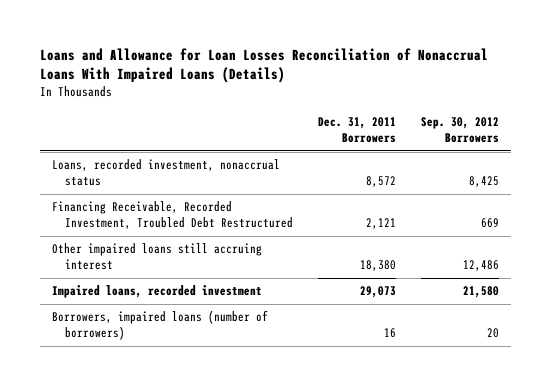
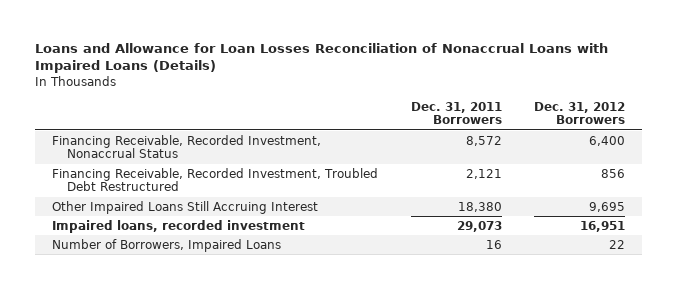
[40,47,489,84] Loans and Allowance for Loan Losses Reconciliation of Nonaccrual Loans With Impaired Loans (Details) -> [35,42,609,74] Loans and Allowance for Loan Losses Reconciliation of Nonaccrual Loans with Impaired Loans (Details)
[420,117,499,144] Sep. 30, 2012 Borrowers -> none
none -> [534,101,626,125] Dec. 31, 2012 Borrowers
[52,159,281,187] Loans, recorded investment, nonaccrual status -> [51,134,321,159] Financing Receivable, Recorded Investment, Nonaccrual Status
[52,243,263,271] Other impaired loans still accruing interest -> [51,200,318,214] Other Impaired Loans Still Accruing Interest
[52,310,269,341] Borrowers, impaired loans (number of borrowers) -> [51,238,281,252] Number of Borrowers, Impaired Loans

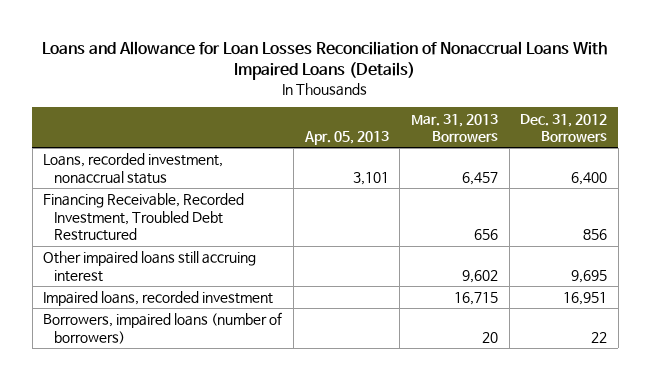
[35,42,609,74] Loans and Allowance for Loan Losses Reconciliation of Nonaccrual Loans with Impaired Loans (Details) -> [42,40,608,81] Loans and Allowance for Loan Losses Reconciliation of Nonaccrual Loans With Impaired Loans (Details)
[410,101,502,125] Dec. 31, 2011 Borrowers -> none
none -> [303,131,389,146] Apr. 05, 2013
none -> [410,113,498,143] Mar. 31, 2013 Borrowers
[51,134,321,159] Financing Receivable, Recorded Investment, Nonaccrual Status -> [43,153,224,184] Loans, recorded investment, nonaccrual status
[51,200,318,214] Other Impaired Loans Still Accruing Interest -> [43,251,257,282] Other impaired loans still accruing interest
[51,238,281,252] Number of Borrowers, Impaired Loans -> [43,312,283,344] Borrowers, impaired loans (number of borrowers)

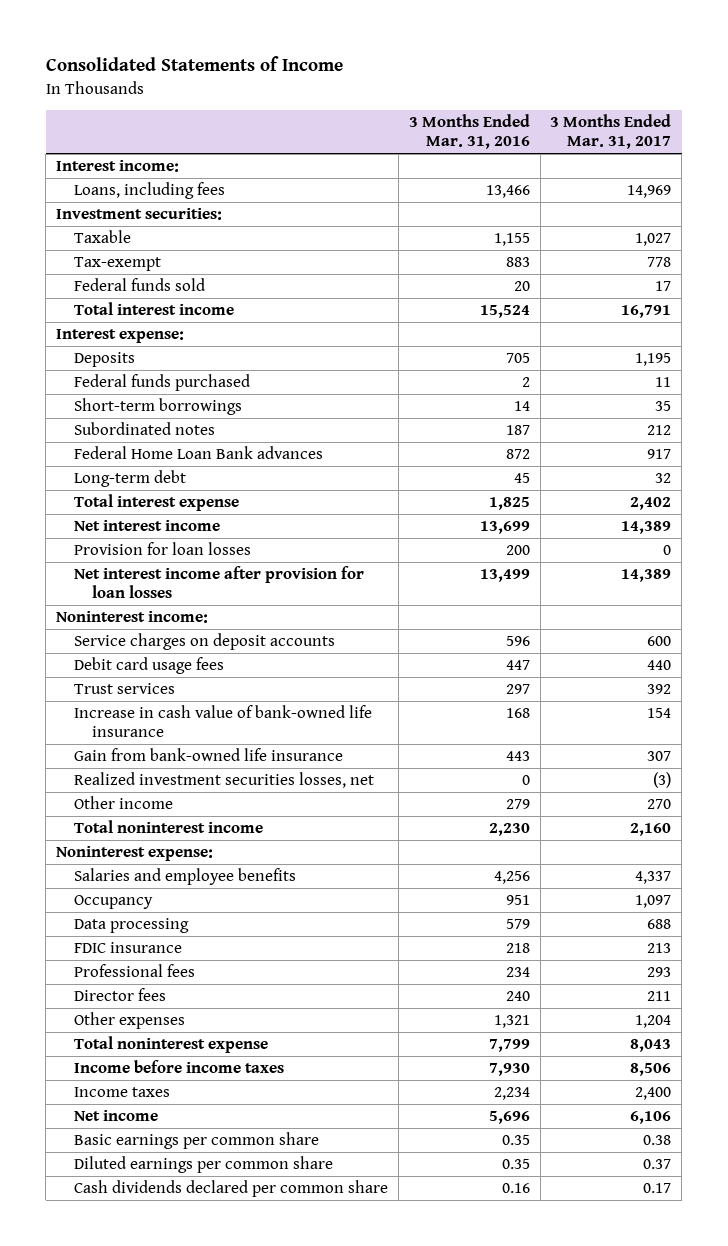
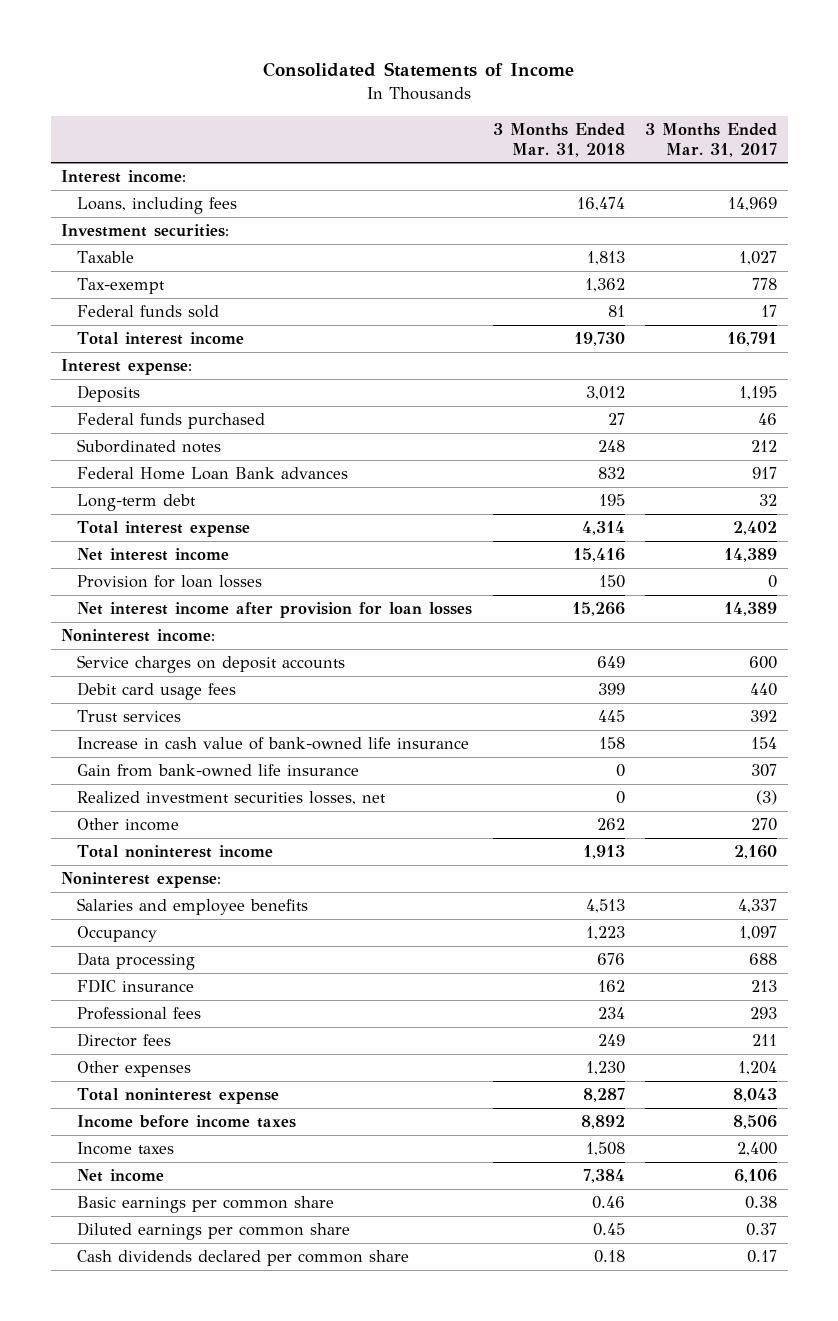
[408,114,530,150] 3 Months Ended Mar. 31, 2016 -> none
none -> [492,122,625,157] 3 Months Ended Mar. 31, 2018
[73,398,242,416] Short-term borrowings -> none
[655,377,672,388] 11 -> [758,413,778,426] 46

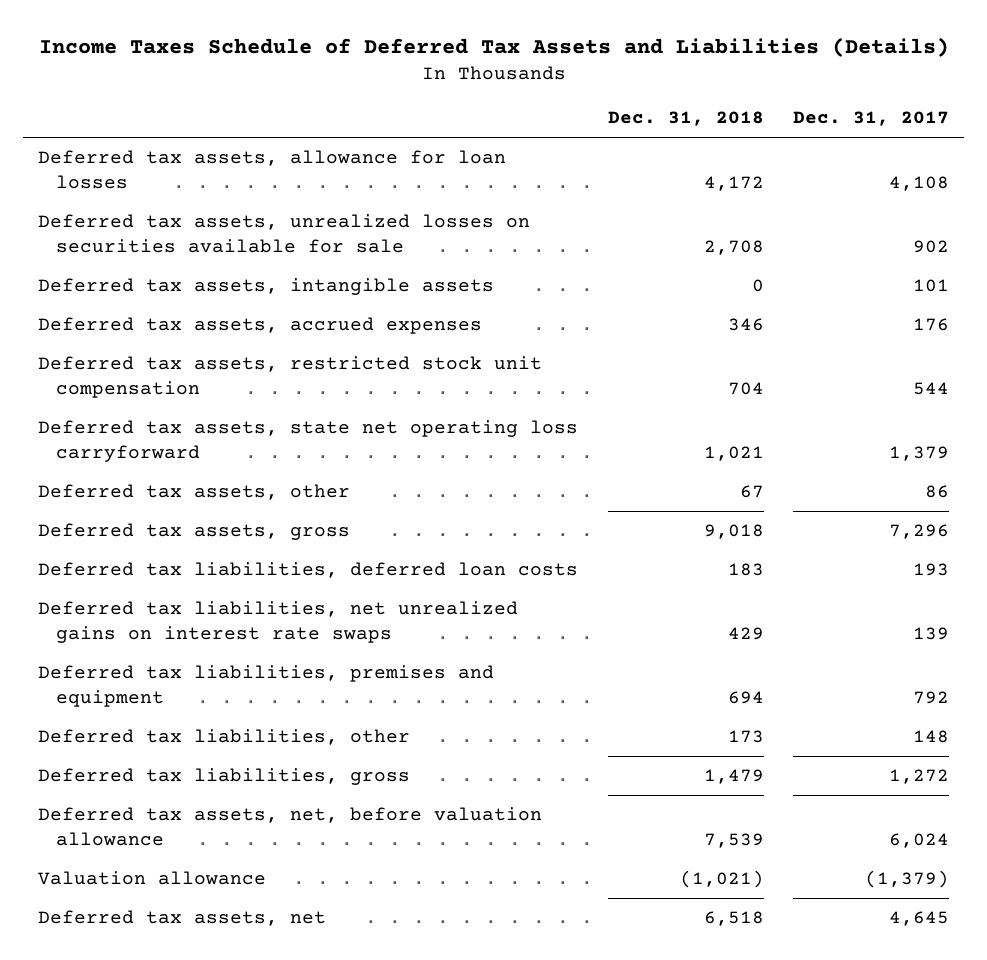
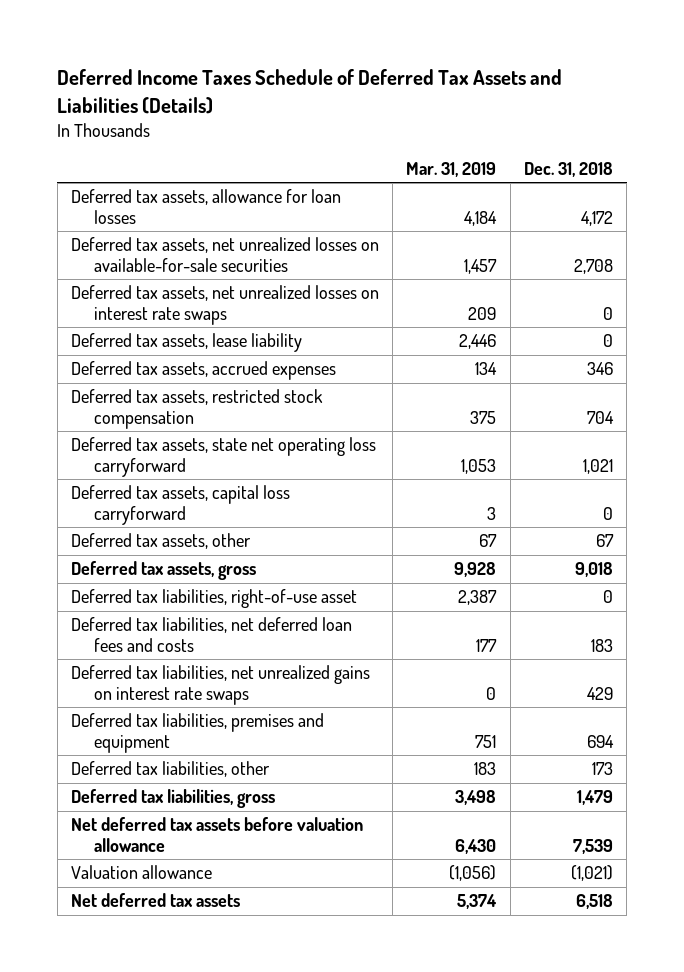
[38,36,949,57] Income Taxes Schedule of Deferred Tax Assets and Liabilities (Details) -> [57,69,563,114] Deferred Income Taxes Schedule of Deferred Tax Assets and Liabilities (Details)
[793,111,950,127] Dec. 31, 2017 -> none
none -> [406,162,497,178] Mar. 31, 2019
[37,214,530,253] Deferred tax assets, unrealized losses on securities available for sale -> [71,237,380,273] Deferred tax assets, net unrealized losses on available-for-sale securities
none -> [71,285,380,326] Deferred tax assets, net unrealized losses on interest rate swaps
[37,278,494,296] Deferred tax assets, intangible assets -> [71,333,303,353] Deferred tax assets, lease liability
[37,356,542,398] Deferred tax assets, restricted stock unit compensation -> [71,389,324,430] Deferred tax assets, restricted stock compensation
none -> [71,485,291,526] Deferred tax assets, capital loss carryforward
none -> [71,589,358,609] Deferred tax liabilities, right-of-use asset
[37,562,578,579] Deferred tax liabilities, deferred loan costs -> [71,617,353,653] Deferred tax liabilities, net deferred loan fees and costs
[37,807,542,846] Deferred tax assets, net, before valuation allowance -> [71,817,364,853] Net deferred tax assets before valuation allowance
[37,910,326,927] Deferred tax assets, net -> [71,893,241,908] Net deferred tax assets

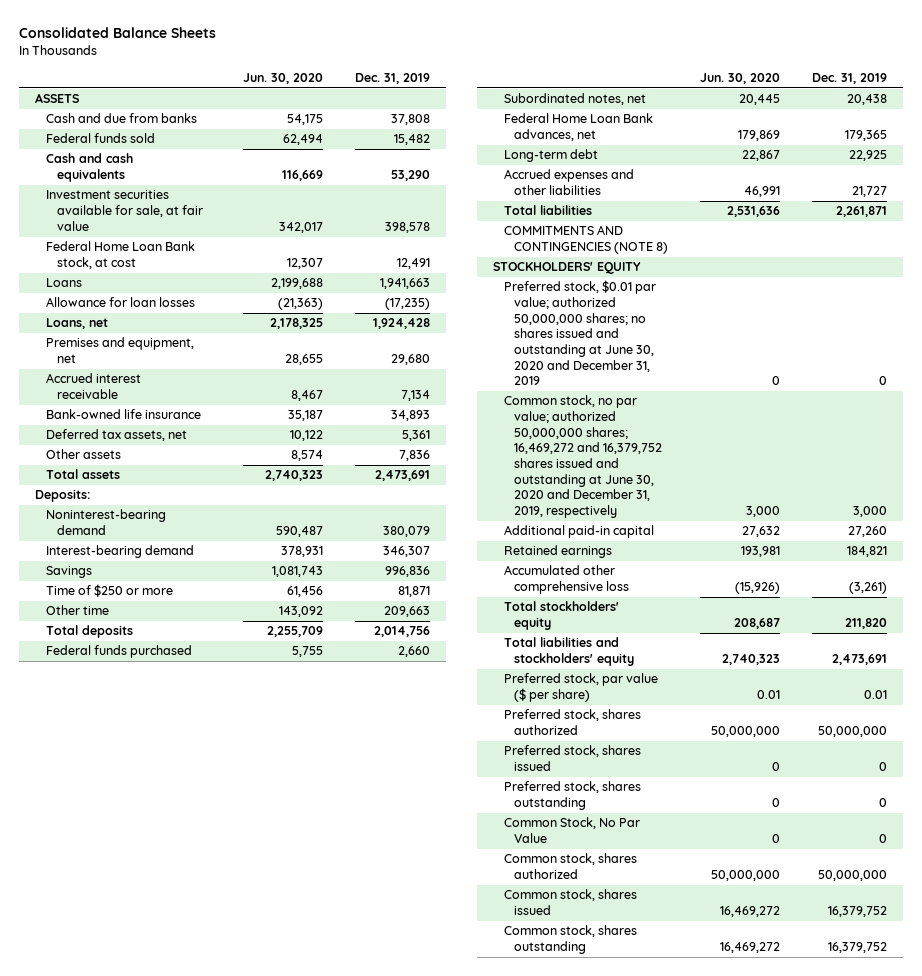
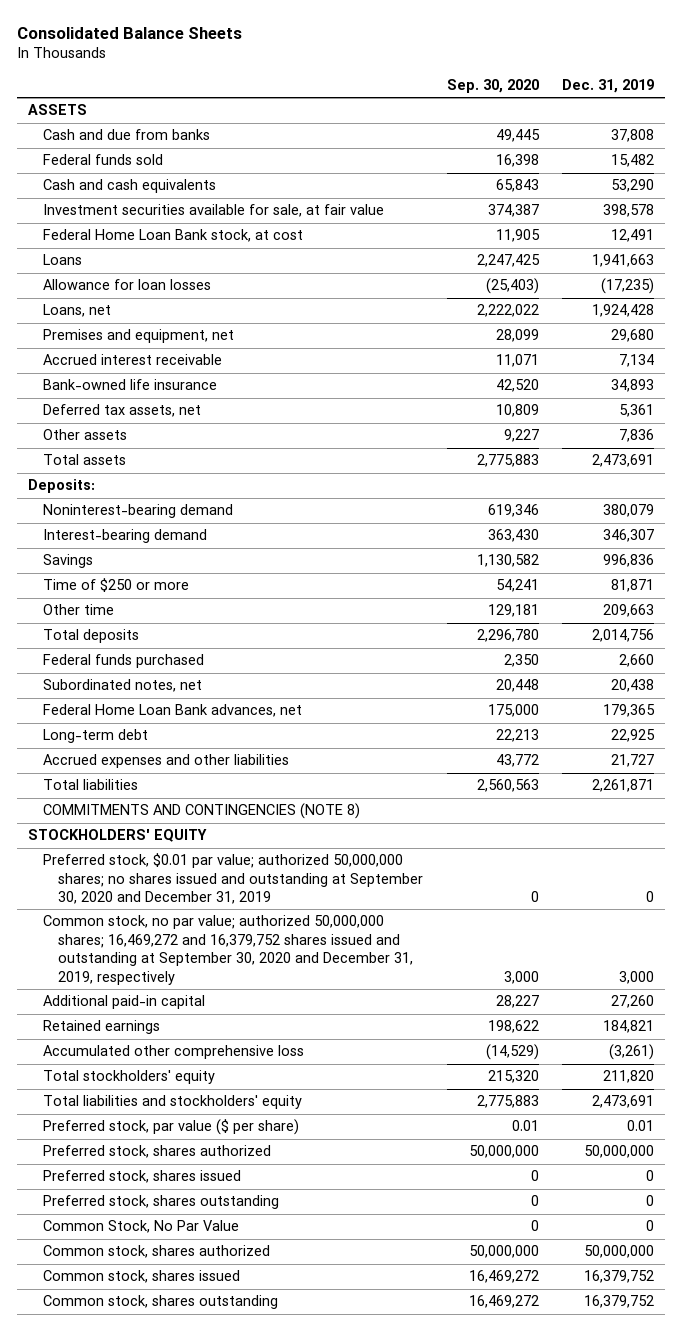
[242,72,323,84] Jun. 30, 2020 -> none
none -> [446,79,539,94] Sep. 30, 2020
[503,280,656,386] Preferred stock, $0.01 par value; authorized 50,000,000 shares; no shares issued and outstanding at June 30, 2020 and December 31, 2019 -> [43,853,424,905] Preferred stock, $0.01 par value; authorized 50,000,000 shares; no shares issued and outstanding at September 30, 2020 and December 31, 2019
[503,395,663,519] Common stock, no par value; authorized 50,000,000 shares; 16,469,272 and 16,379,752 shares issued and outstanding at June 30, 2020 and December 31, 2019, respectively -> [43,915,414,985] Common stock, no par value; authorized 50,000,000 shares; 16,469,272 and 16,379,752 shares issued and outstanding at September 30, 2020 and December 31, 2019, respectively

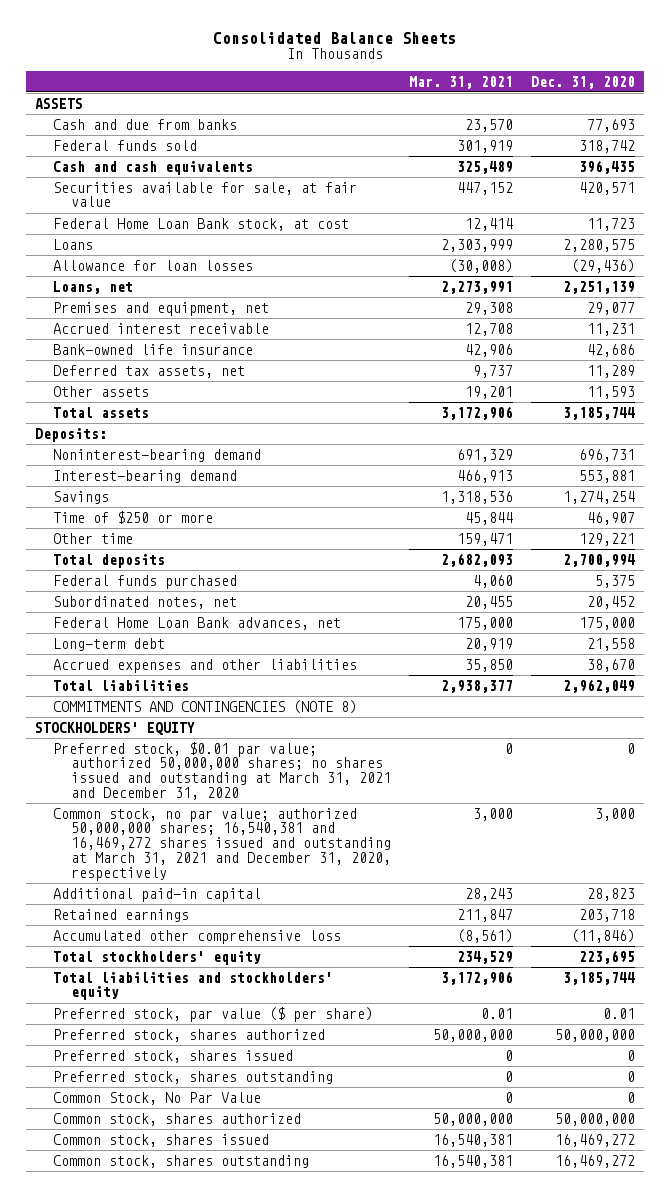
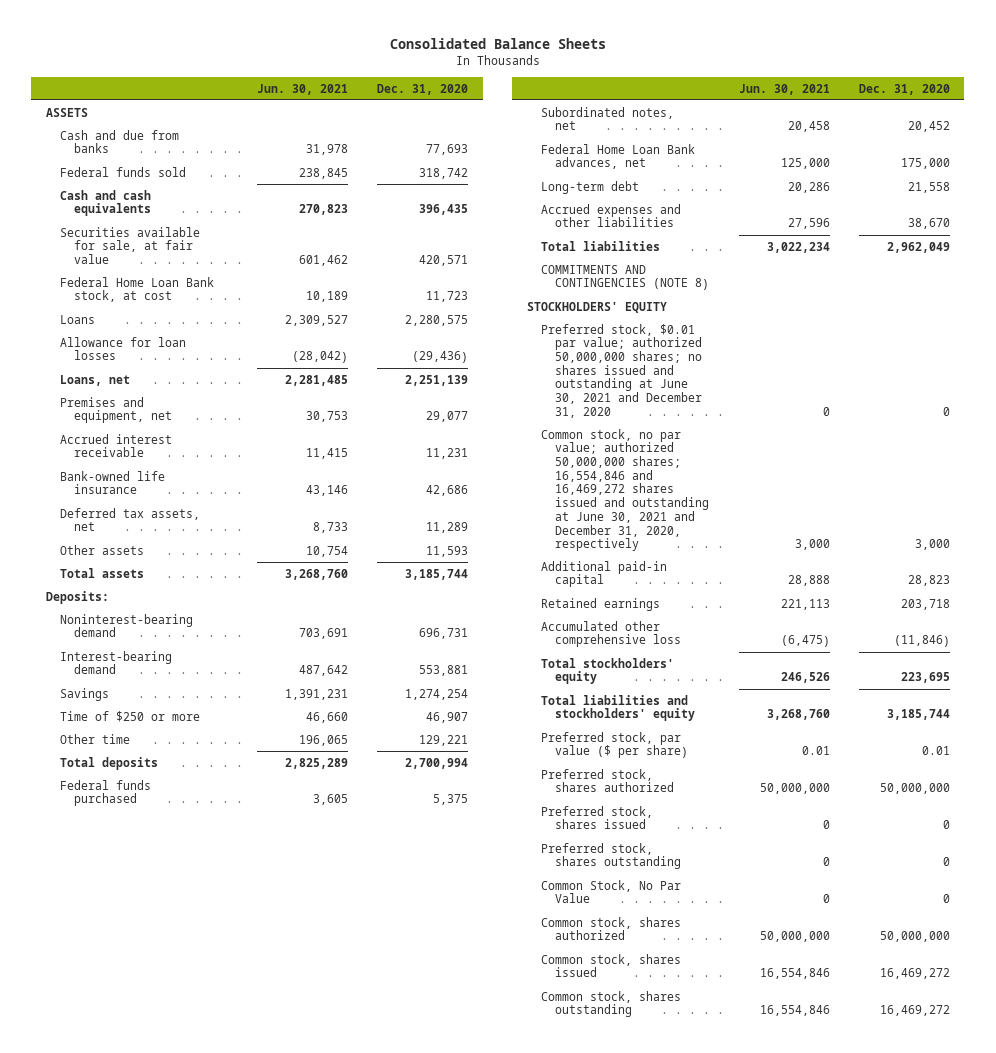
[409,75,514,89] Mar. 31, 2021 -> none
none -> [257,83,349,95] Jun. 30, 2021
[53,741,392,800] Preferred stock, $0.01 par value; authorized 50,000,000 shares; no shares issued and outstanding at March 31, 2021 and December 31, 2020 -> [541,323,703,418] Preferred stock, $0.01 par value; authorized 50,000,000 shares; no shares issued and outstanding at June 30, 2021 and December 31, 2020
[53,807,392,881] Common stock, no par value; authorized 50,000,000 shares; 16,540,381 and 16,469,272 shares issued and outstanding at March 31, 2021 and December 31, 2020, respectively -> [541,428,710,552] Common stock, no par value; authorized 50,000,000 shares; 16,554,846 and 16,469,272 shares issued and outstanding at June 30, 2021 and December 31, 2020, respectively

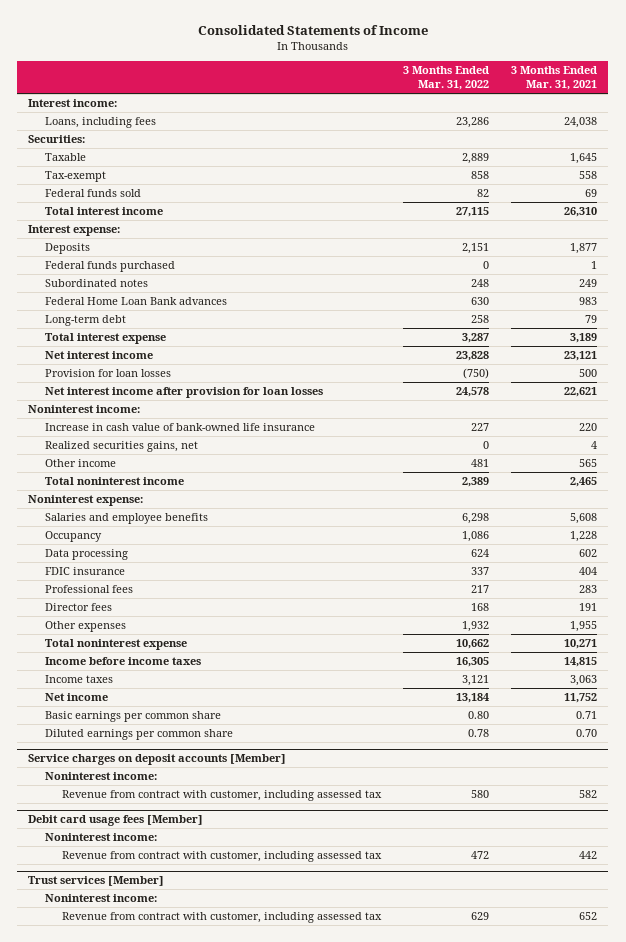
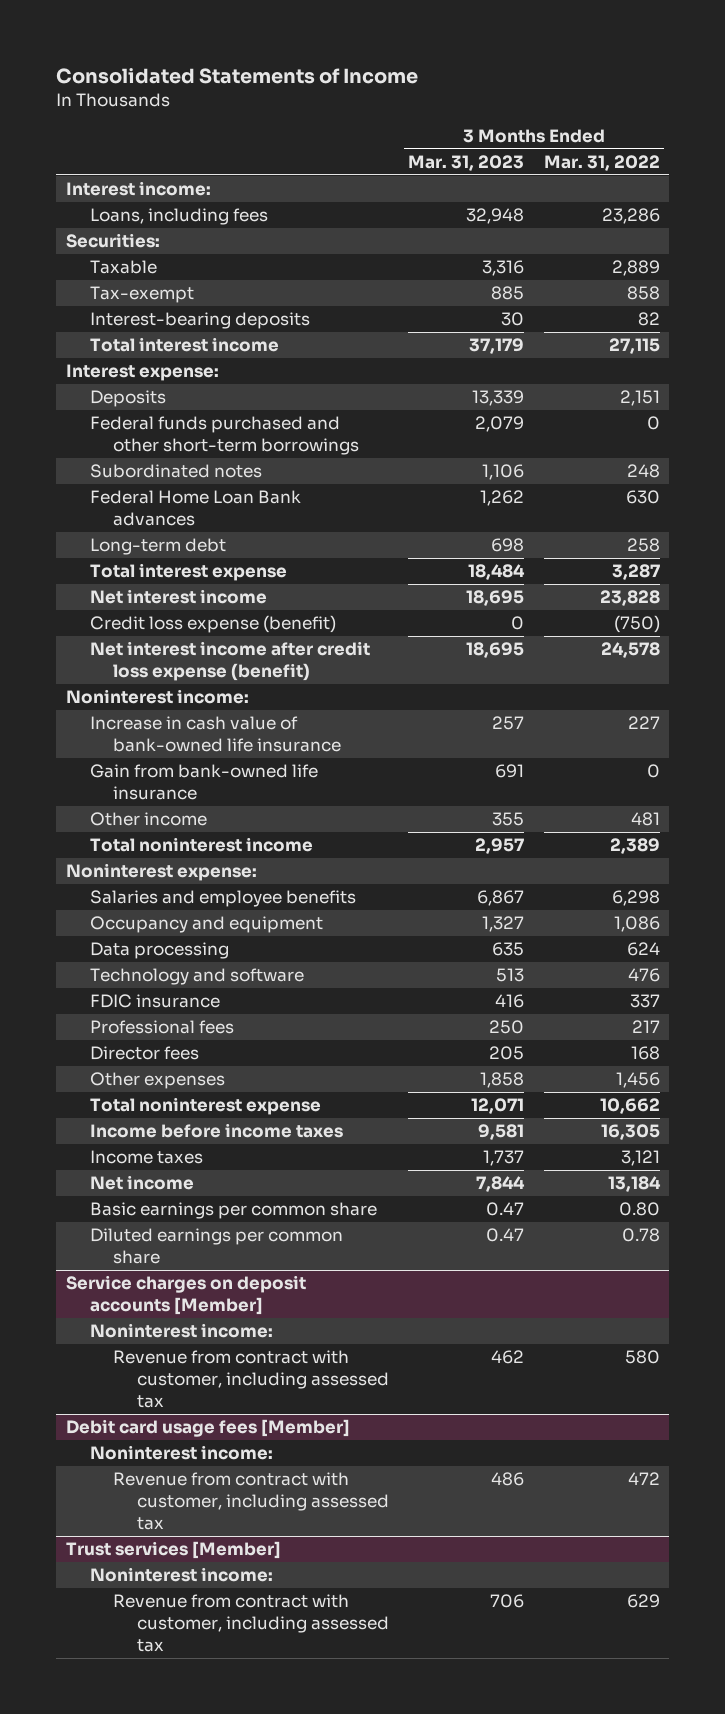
[511,66,598,91] 3 Months Ended Mar. 31, 2021 -> none
none -> [408,155,525,172] Mar. 31, 2023
[45,189,142,198] Federal funds sold -> [89,312,310,330] Interest-bearing deposits
[45,261,176,273] Federal funds purchased -> none
none -> [89,416,360,455] Federal funds purchased and other short-term borrowings
[45,369,172,378] Provision for loan losses -> [89,615,336,634] Credit loss expense (benefit)
[45,387,324,399] Net interest income after provision for loan losses -> [89,641,370,681] Net interest income after credit loss expense (benefit)
[45,441,199,453] Realized securities gains, net -> none
none -> [89,764,318,800] Gain from bank-owned life insurance
[45,531,103,543] Occupancy -> [89,916,323,934] Occupancy and equipment
none -> [89,968,304,986] Technology and software
[462,621,490,633] 1,932 -> [615,1072,660,1089] 1,456

